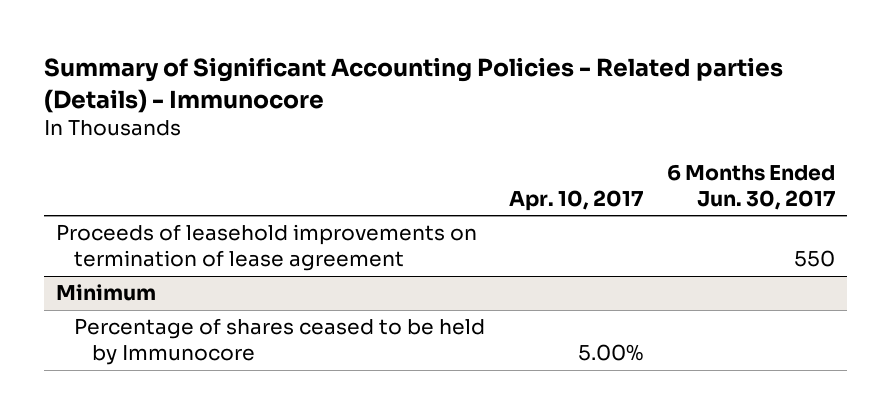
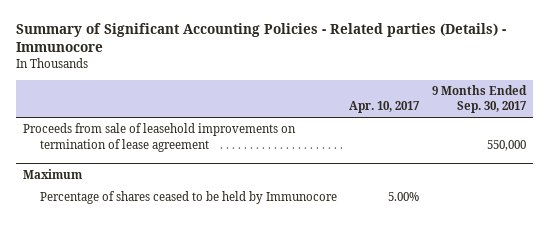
[666,163,835,211] 6 Months Ended Jun. 30, 2017 -> none
none -> [432,84,528,114] 9 Months Ended Sep. 30, 2017
[55,224,477,272] Proceeds of leasehold improvements on termination of lease agreement -> [22,123,296,152] Proceeds from sale of leasehold improvements on termination of lease agreement
[55,284,156,302] Minimum -> [22,168,83,179] Maximum

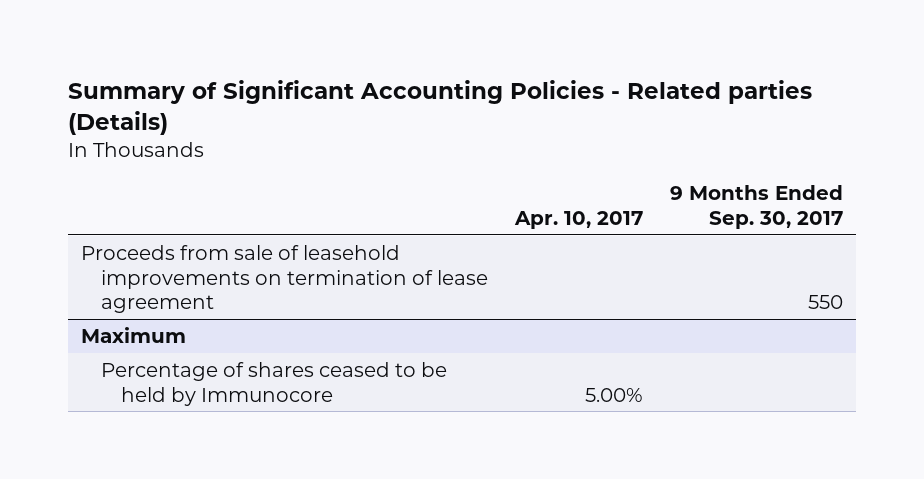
[16,23,507,53] Summary of Significant Accounting Policies - Related parties (Details) - Immunocore -> [67,79,812,135] Summary of Significant Accounting Policies - Related parties (Details)
[487,139,527,151] 550,000 -> [807,295,843,310] 550

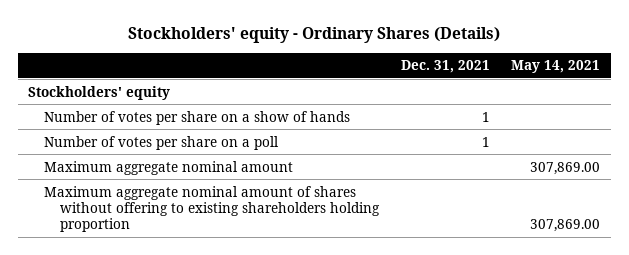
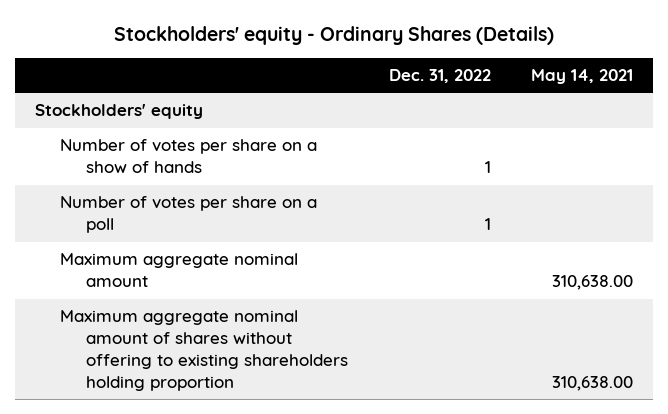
[400,60,490,74] Dec. 31, 2021 -> none
none -> [388,69,491,84] Dec. 31, 2022
[530,161,601,175] 307,869.00 -> [551,275,633,291] 310,638.00
[530,219,601,233] 307,869.00 -> [551,375,633,391] 310,638.00

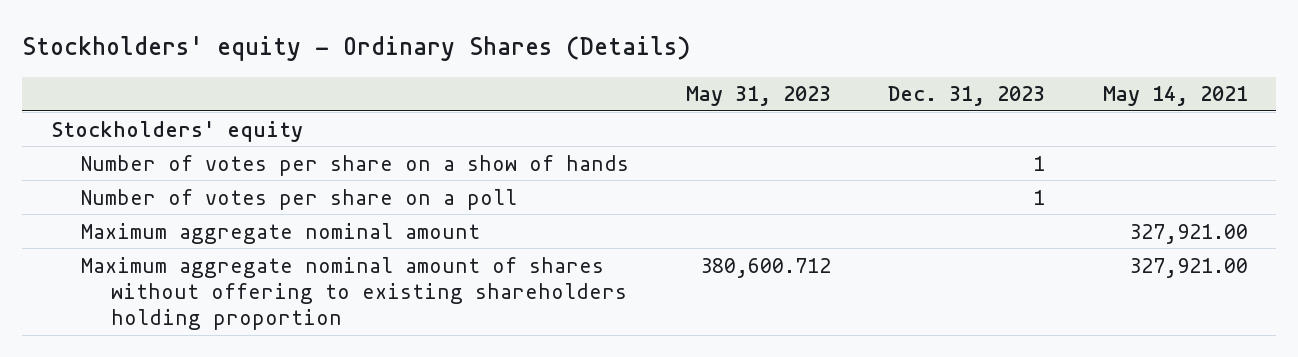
[388,69,491,84] Dec. 31, 2022 -> none
none -> [686,86,832,107] May 31, 2023
none -> [888,86,1046,107] Dec. 31, 2023
[551,275,633,291] 310,638.00 -> [1128,223,1248,244] 327,921.00
[551,375,633,391] 310,638.00 -> [1128,257,1248,278] 327,921.00

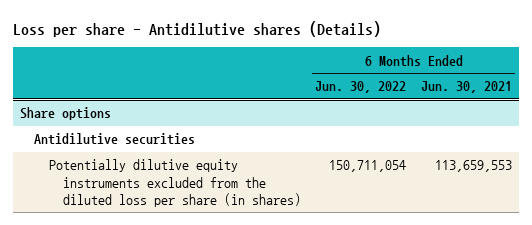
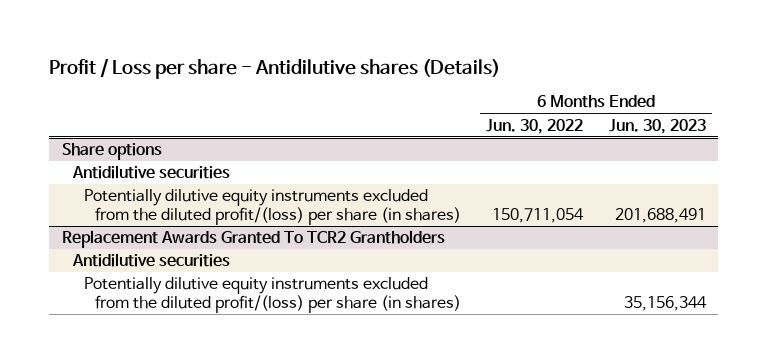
[12,20,381,37] Loss per share - Antidilutive shares (Details) -> [49,57,501,79] Profit / Loss per share - Antidilutive shares (Details)
[420,81,512,94] Jun. 30, 2021 -> none
none -> [608,118,706,134] Jun. 30, 2023
[48,159,302,207] Potentially dilutive equity instruments excluded from the diluted loss per share (in shares) -> [84,189,462,225] Potentially dilutive equity instruments excluded from the diluted profit/(loss) per share (in shares)
none -> [61,230,445,249] Replacement Awards Granted To TCR2 Grantholders
none -> [71,253,230,268] Antidilutive securities
none -> [84,277,462,313] Potentially dilutive equity instruments excluded from the diluted profit/(loss) per share (in shares)

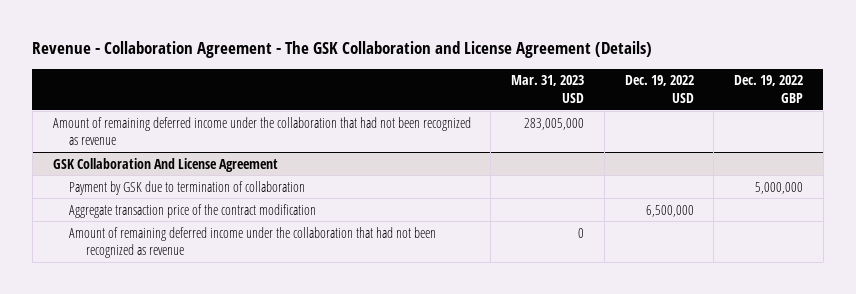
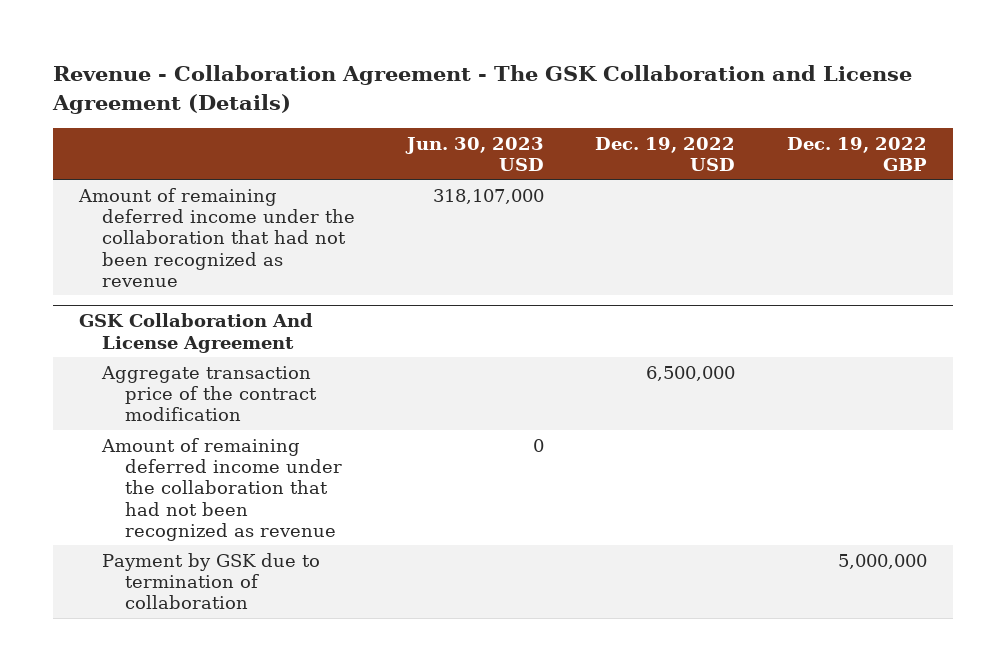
[511,75,585,104] Mar. 31, 2023 USD -> none
none -> [404,136,544,172] Jun. 30, 2023 USD
[69,180,306,195] Payment by GSK due to termination of collaboration -> [101,552,320,610] Payment by GSK due to termination of collaboration

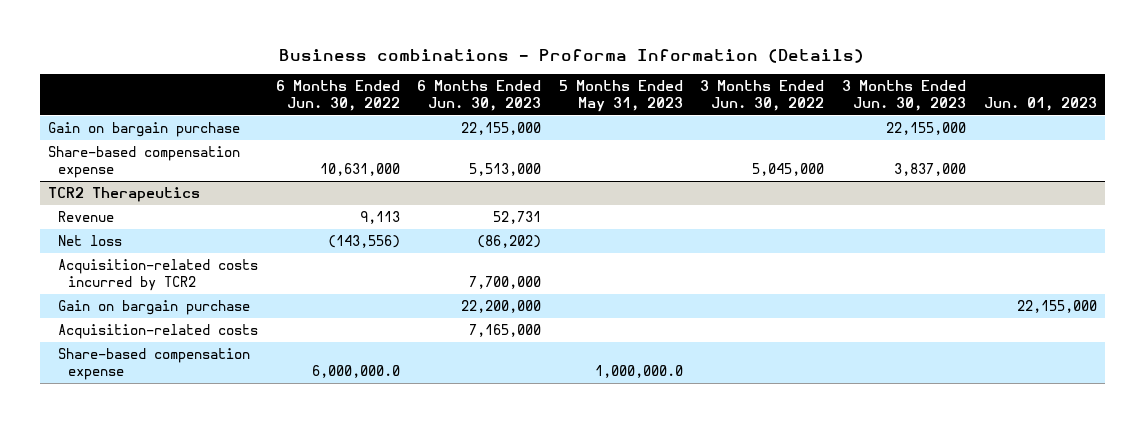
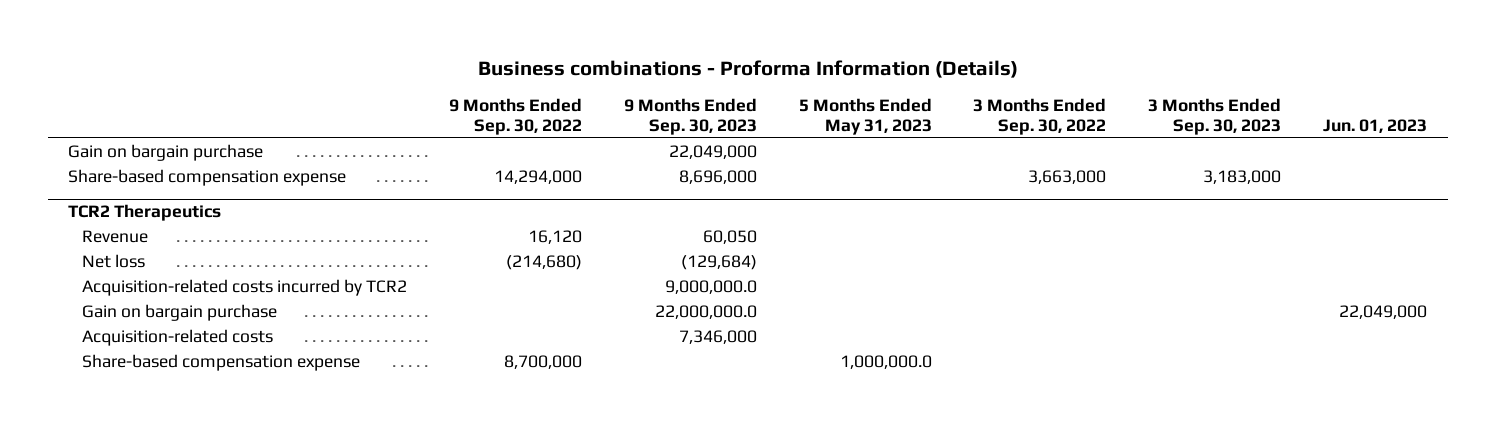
[275,80,400,111] 6 Months Ended Jun. 30, 2022 -> none
[417,80,542,111] 6 Months Ended Jun. 30, 2023 -> none
[700,80,825,111] 3 Months Ended Jun. 30, 2022 -> none
[842,80,967,111] 3 Months Ended Jun. 30, 2023 -> none
none -> [448,97,582,136] 9 Months Ended Sep. 30, 2022
none -> [623,97,757,136] 9 Months Ended Sep. 30, 2023
none -> [973,97,1107,136] 3 Months Ended Sep. 30, 2022
none -> [1148,97,1282,136] 3 Months Ended Sep. 30, 2023
[1016,300,1097,314] 22,155,000 -> [1338,305,1427,320] 22,049,000

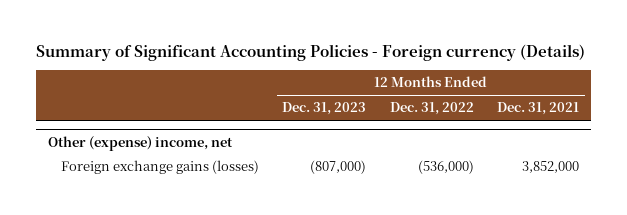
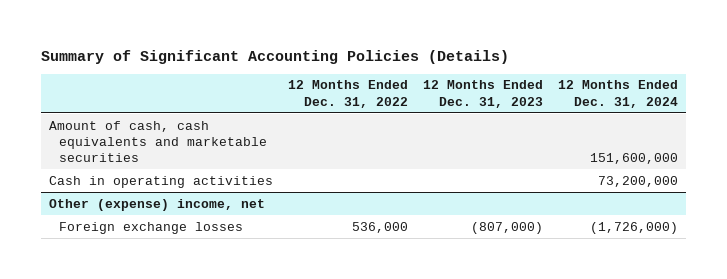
[36,43,586,61] Summary of Significant Accounting Policies - Foreign currency (Details) -> [40,49,509,64] Summary of Significant Accounting Policies (Details)
[496,102,579,116] Dec. 31, 2021 -> none
none -> [558,80,679,108] 12 Months Ended Dec. 31, 2024
none -> [48,120,267,162] Amount of cash, cash equivalents and marketable securities
none -> [48,175,273,188] Cash in operating activities
[61,160,260,175] Foreign exchange gains (losses) -> [58,221,243,234] Foreign exchange losses
[417,160,474,175] (536,000) -> [351,221,408,233] 536,000

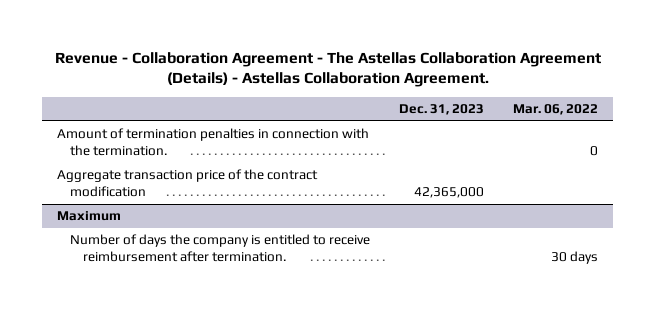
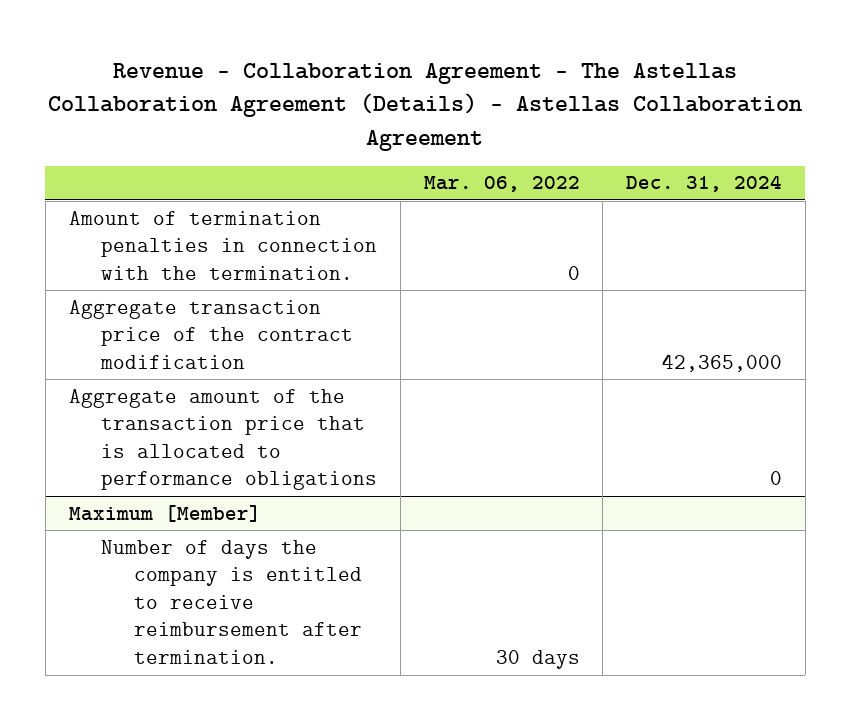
[54,51,601,88] Revenue - Collaboration Agreement - The Astellas Collaboration Agreement (Details) - Astellas Collaboration Agreement. -> [48,63,803,151] Revenue - Collaboration Agreement - The Astellas Collaboration Agreement (Details) - Astellas Collaboration Agreement
[399,104,485,116] Dec. 31, 2023 -> none
none -> [625,175,782,193] Dec. 31, 2024
none -> [68,388,378,491] Aggregate amount of the transaction price that is allocated to performance obligations
[56,211,121,222] Maximum -> [68,504,261,522] Maximum [Member]

